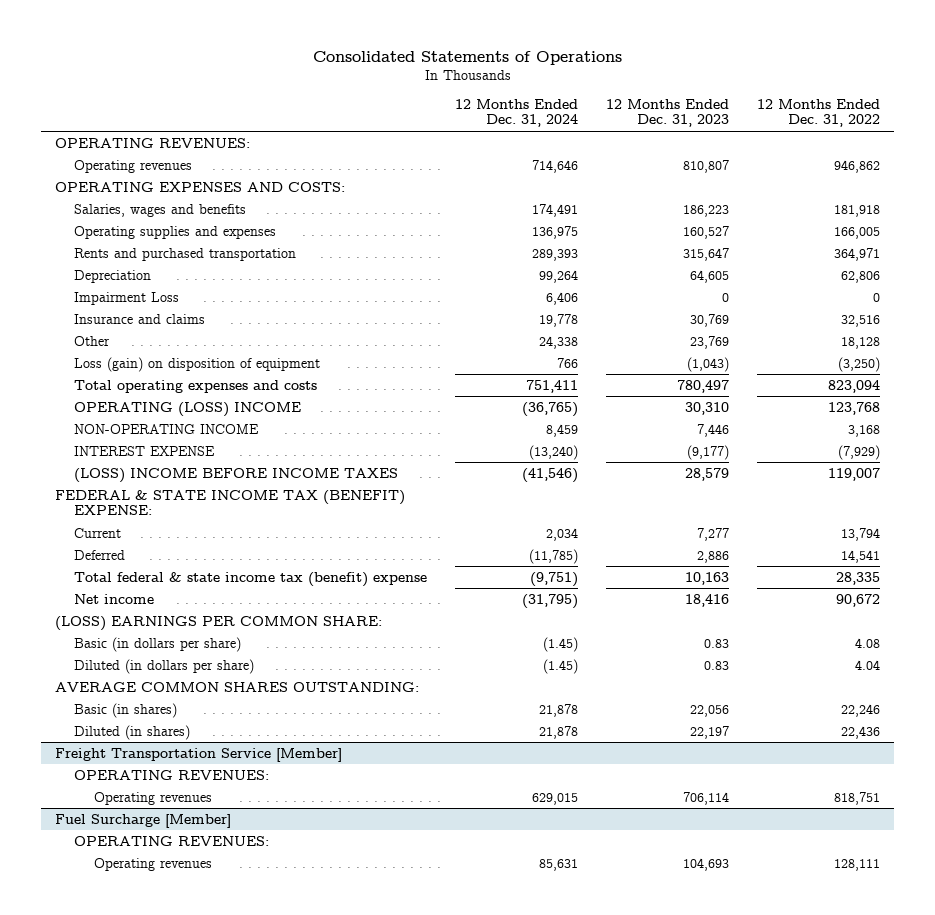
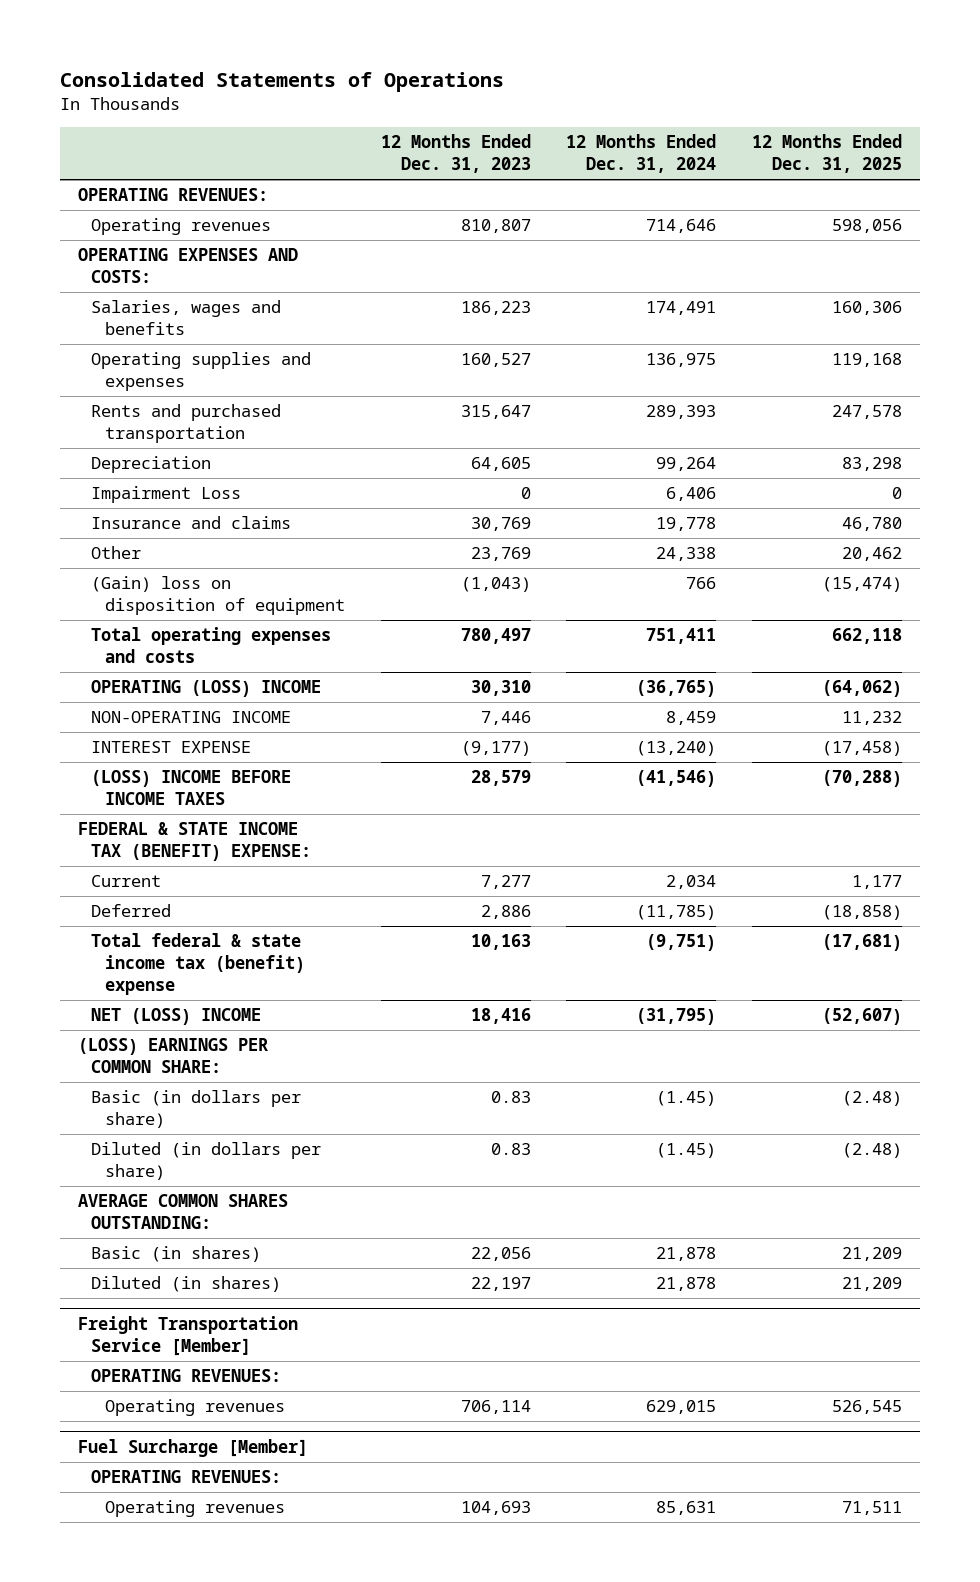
[756,99,880,128] 12 Months Ended Dec. 31, 2022 -> none
none -> [751,134,902,174] 12 Months Ended Dec. 31, 2025
[74,356,321,372] Loss (gain) on disposition of equipment -> [91,576,345,616] (Gain) loss on disposition of equipment
[74,593,155,604] Net income -> [91,1008,262,1026] NET (LOSS) INCOME

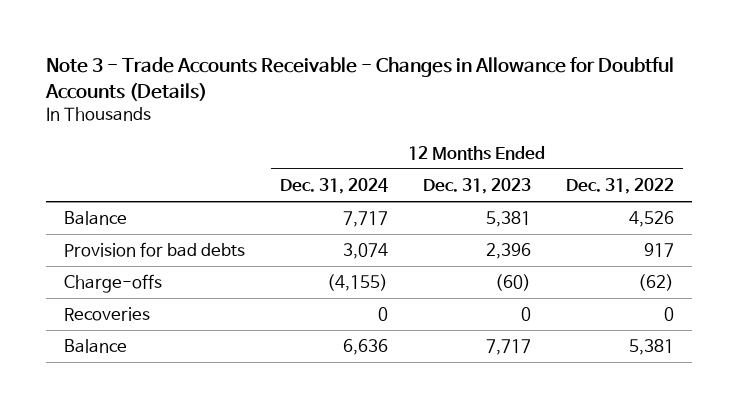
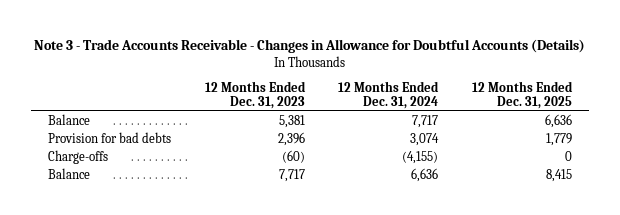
[566,177,675,194] Dec. 31, 2022 -> none
none -> [472,80,574,110] 12 Months Ended Dec. 31, 2025
[63,307,150,322] Recoveries -> none

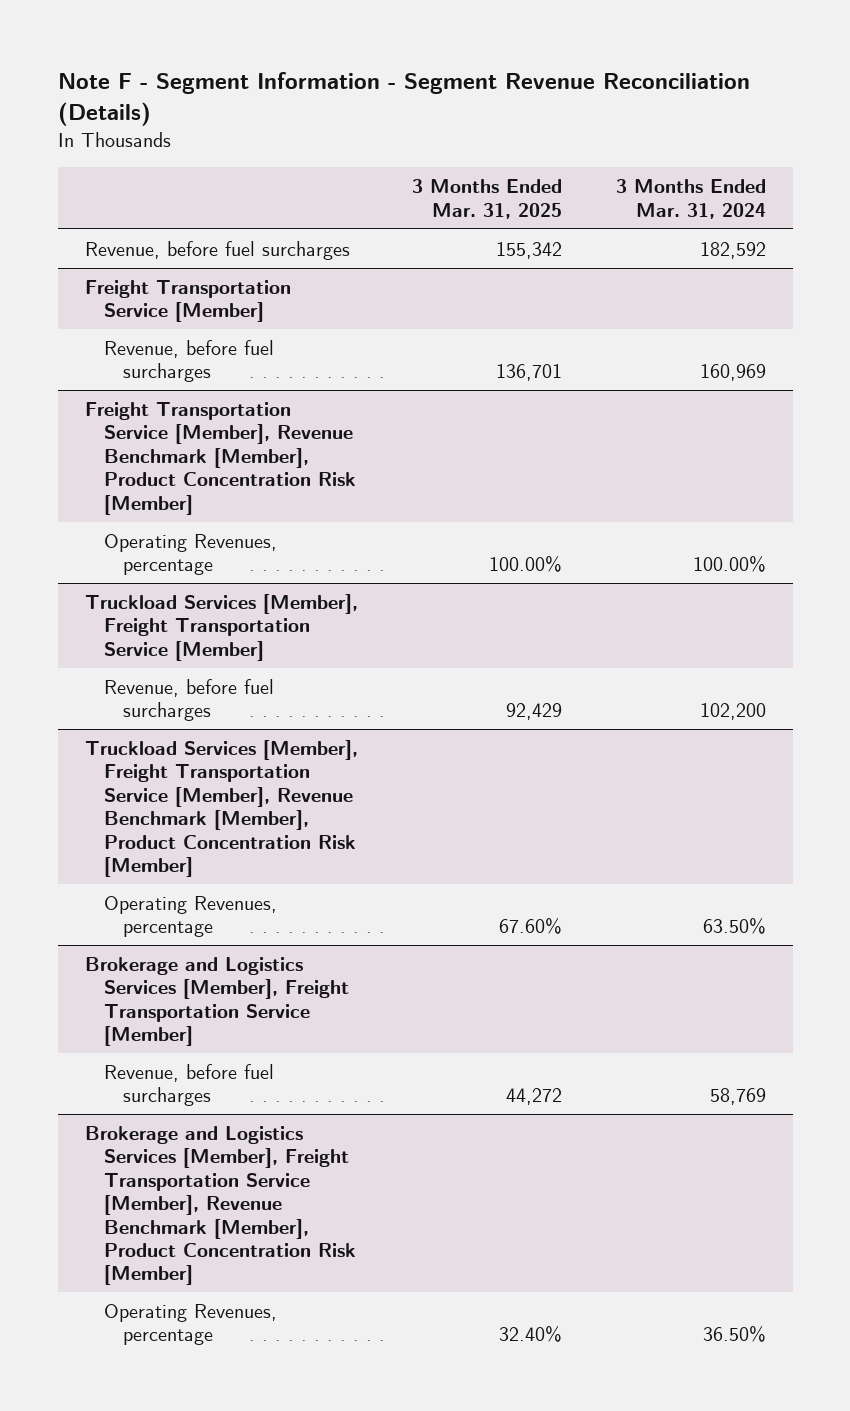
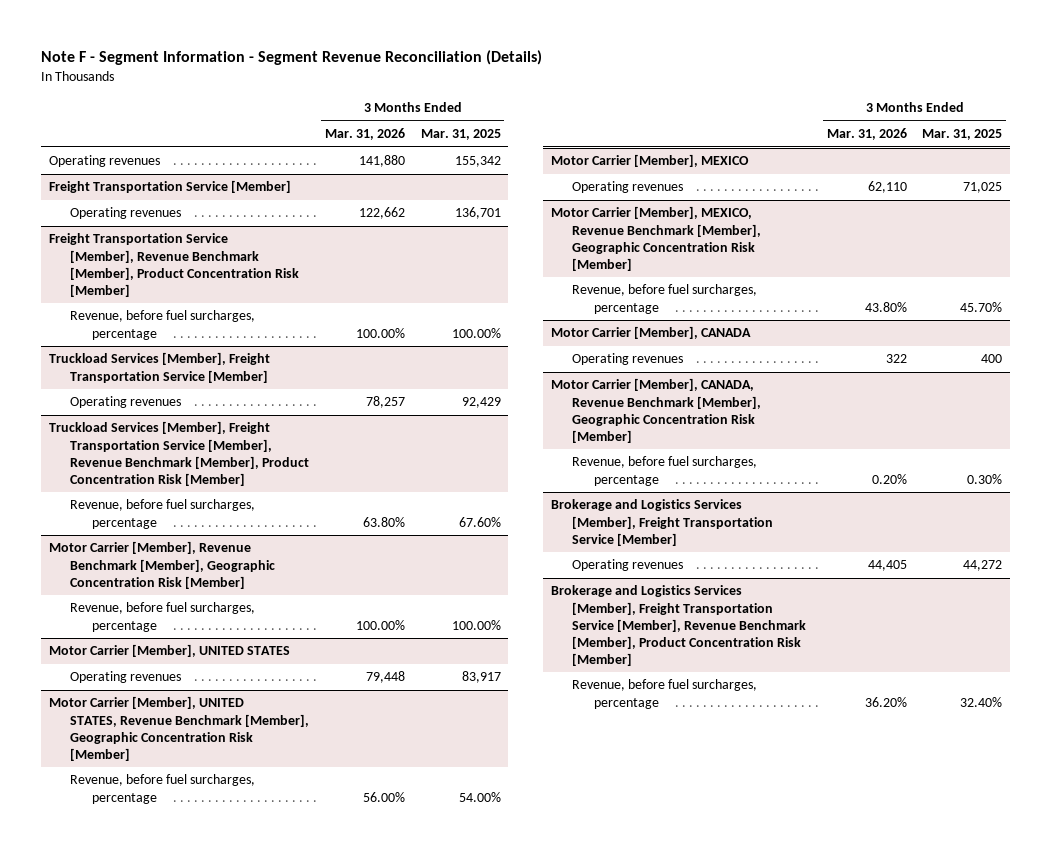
[615,179,766,219] 3 Months Ended Mar. 31, 2024 -> none
none -> [324,128,405,141] Mar. 31, 2026
[84,240,350,260] Revenue, before fuel surcharges -> [48,155,160,168] Operating revenues
[103,339,274,383] Revenue, before fuel surcharges -> [70,207,182,220] Operating revenues
[103,533,277,576] Operating Revenues, percentage -> [70,310,256,340] Revenue, before fuel surcharges, percentage
[103,678,274,722] Revenue, before fuel surcharges -> [70,396,182,409] Operating revenues
[103,895,277,938] Operating Revenues, percentage -> [70,499,256,529] Revenue, before fuel surcharges, percentage
none -> [48,541,276,589] Motor Carrier [Member], Revenue Benchmark [Member], Geographic Concentration Risk [Member]
none -> [70,602,256,632] Revenue, before fuel surcharges, percentage
none -> [48,644,290,658] Motor Carrier [Member], UNITED STATES
none -> [70,671,182,684] Operating revenues
none -> [48,696,310,761] Motor Carrier [Member], UNITED STATES, Revenue Benchmark [Member], Geographic Concentration Risk [Member]
none -> [70,774,256,804] Revenue, before fuel surcharges, percentage
none -> [550,154,749,168] Motor Carrier [Member], MEXICO
none -> [572,181,684,194] Operating revenues
none -> [550,206,762,271] Motor Carrier [Member], MEXICO, Revenue Benchmark [Member], Geographic Concentration Risk [Member]
none -> [572,284,758,314] Revenue, before fuel surcharges, percentage
none -> [550,326,751,340] Motor Carrier [Member], CANADA
none -> [572,353,684,366] Operating revenues
none -> [550,378,762,443] Motor Carrier [Member], CANADA, Revenue Benchmark [Member], Geographic Concentration Risk [Member]
none -> [572,456,758,486] Revenue, before fuel surcharges, percentage
[103,1063,274,1107] Revenue, before fuel surcharges -> [572,559,684,572] Operating revenues
[103,1303,277,1346] Operating Revenues, percentage -> [572,679,758,709] Revenue, before fuel surcharges, percentage

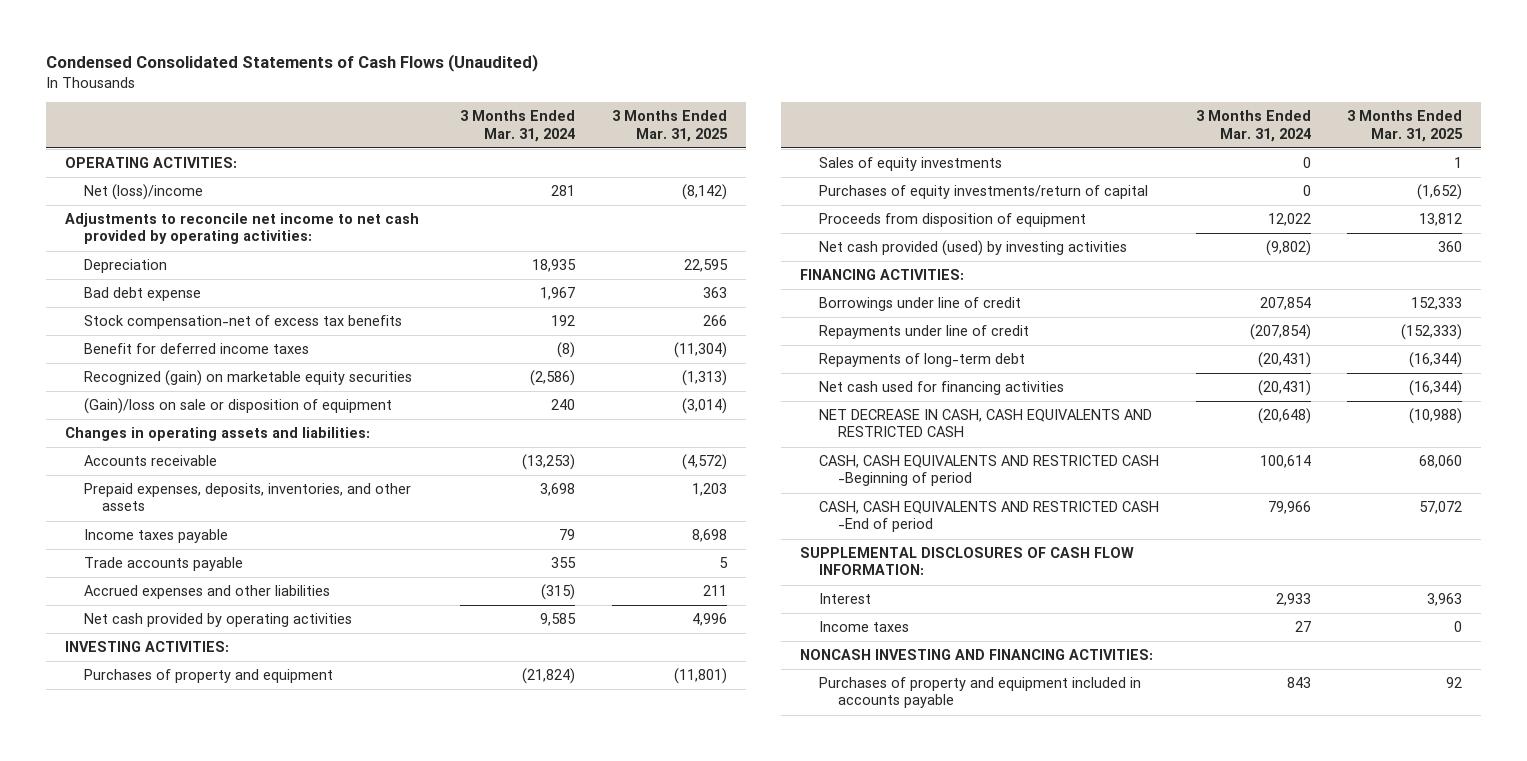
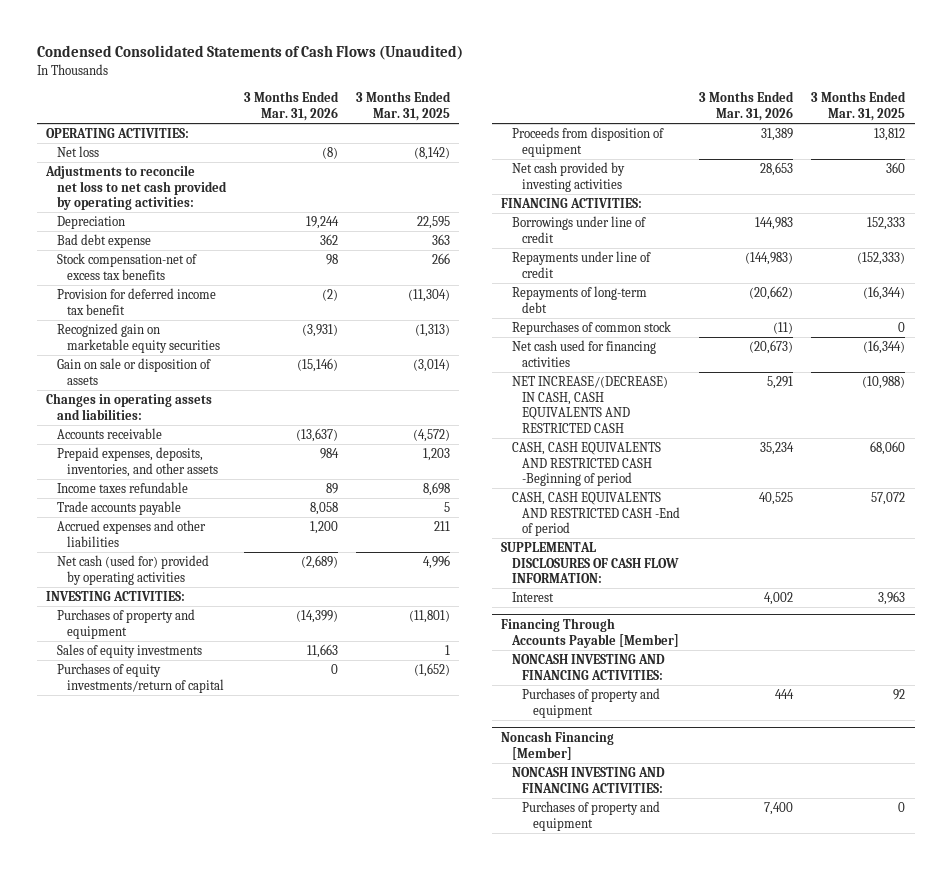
[460,110,576,142] 3 Months Ended Mar. 31, 2024 -> none
none -> [243,91,339,122] 3 Months Ended Mar. 31, 2026
[83,184,203,201] Net (loss)/income -> [56,145,99,157] Net loss
[64,213,419,245] Adjustments to reconcile net income to net cash provided by operating activities: -> [45,164,227,211] Adjustments to reconcile net loss to net cash provided by operating activities:
[83,343,309,355] Benefit for deferred income taxes -> [56,287,216,315] Provision for deferred income tax benefit
[83,370,412,387] Recognized (gain) on marketable equity securities -> [56,322,221,353] Recognized gain on marketable equity securities
[83,398,392,415] (Gain)/loss on sale or disposition of equipment -> [56,357,211,385] Gain on sale or disposition of assets
[83,529,228,544] Income taxes payable -> [56,481,188,493] Income taxes refundable
[83,613,352,628] Net cash provided by operating activities -> [56,554,209,585] Net cash (used for) provided by operating activities
[818,240,1127,257] Net cash provided (used) by investing activities -> [511,161,625,192] Net cash provided by investing activities
none -> [511,320,671,335] Repurchases of common stock
[818,409,1152,438] NET DECREASE IN CASH, CASH EQUIVALENTS AND RESTRICTED CASH -> [511,375,668,434] NET INCREASE/(DECREASE) IN CASH, CASH EQUIVALENTS AND RESTRICTED CASH
[818,621,909,633] Income taxes -> none
none -> [501,617,679,648] Financing Through Accounts Payable [Member]
[818,677,1141,709] Purchases of property and equipment included in accounts payable -> [522,687,661,718] Purchases of property and equipment
none -> [501,730,615,760] Noncash Financing [Member]
none -> [511,766,665,793] NONCASH INVESTING AND FINANCING ACTIVITIES:
none -> [522,800,661,831] Purchases of property and equipment

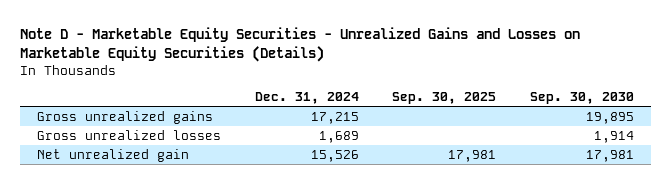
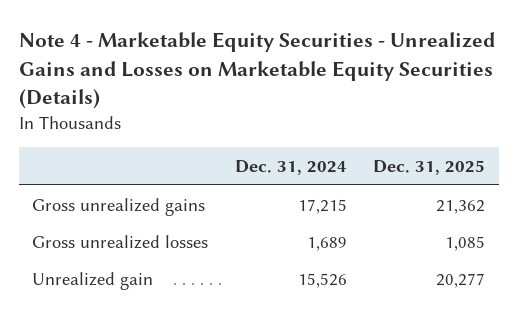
[20,27,581,63] Note D - Marketable Equity Securities - Unrealized Gains and Losses on Marketable Equity Securities (Details) -> [18,32,495,110] Note 4 - Marketable Equity Securities - Unrealized Gains and Losses on Marketable Equity Securities (Details)
[392,92,497,105] Sep. 30, 2025 -> none
[529,92,634,105] Sep. 30, 2030 -> none
none -> [373,159,486,175] Dec. 31, 2025
[36,148,189,162] Net unrealized gain -> [32,271,154,290] Unrealized gain

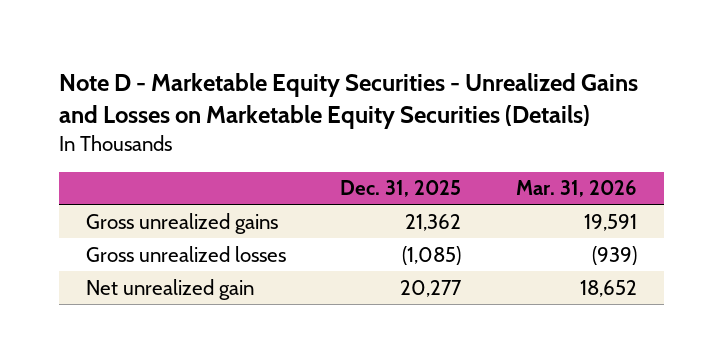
[18,32,495,110] Note 4 - Marketable Equity Securities - Unrealized Gains and Losses on Marketable Equity Securities (Details) -> [58,72,638,129] Note D - Marketable Equity Securities - Unrealized Gains and Losses on Marketable Equity Securities (Details)
[234,159,347,175] Dec. 31, 2024 -> none
none -> [515,180,637,198] Mar. 31, 2026
[445,235,486,251] 1,085 -> [402,245,462,265] (1,085)
[32,271,154,290] Unrealized gain -> [85,278,254,300] Net unrealized gain

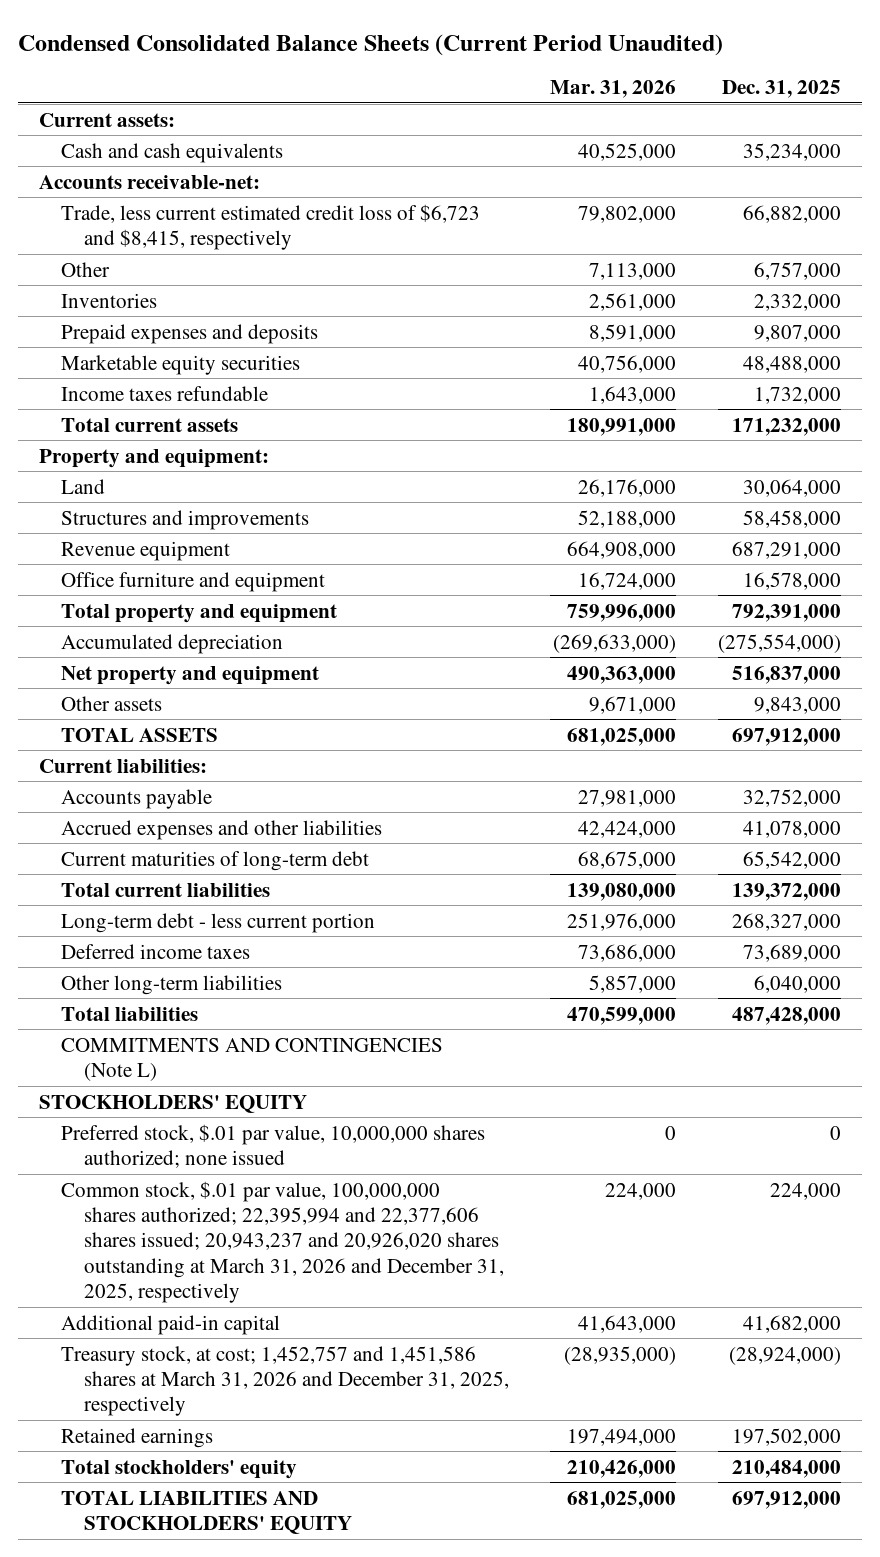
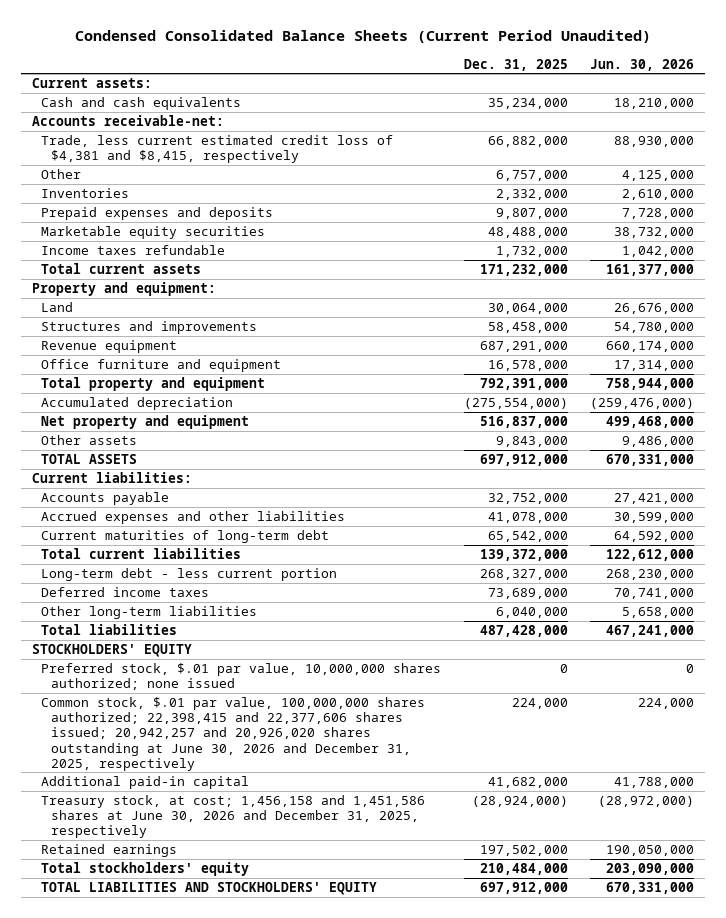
[550,80,677,99] Mar. 31, 2026 -> none
none -> [589,58,694,71] Jun. 30, 2026
[61,203,481,250] Trade, less current estimated credit loss of $6,723 and $8,415, respectively -> [41,135,394,164] Trade, less current estimated credit loss of $4,381 and $8,415, respectively
[61,1037,444,1081] COMMITMENTS AND CONTINGENCIES (Note L) -> none
[61,1180,504,1304] Common stock, $.01 par value, 100,000,000 shares authorized; 22,395,994 and 22,377,606 shares issued; 20,943,237 and 20,926,020 shares outstanding at March 31, 2026 and December 31, 2025, respectively -> [41,697,426,771] Common stock, $.01 par value, 100,000,000 shares authorized; 22,398,415 and 22,377,606 shares issued; 20,942,257 and 20,926,020 shares outstanding at June 30, 2026 and December 31, 2025, respectively
[61,1345,509,1417] Treasury stock, at cost; 1,452,757 and 1,451,586 shares at March 31, 2026 and December 31, 2025, respectively -> [41,795,426,839] Treasury stock, at cost; 1,456,158 and 1,451,586 shares at June 30, 2026 and December 31, 2025, respectively

